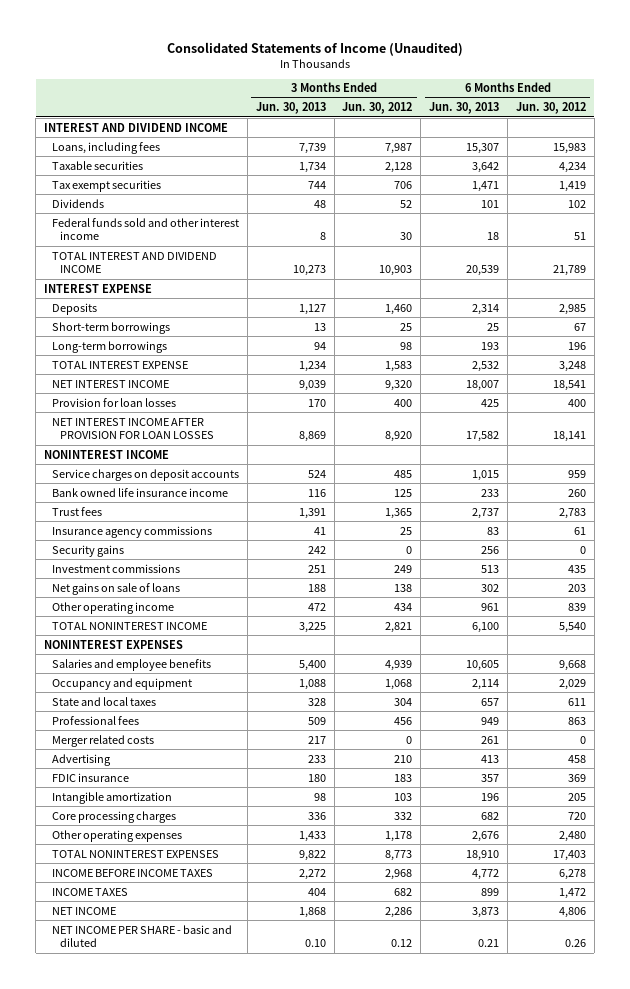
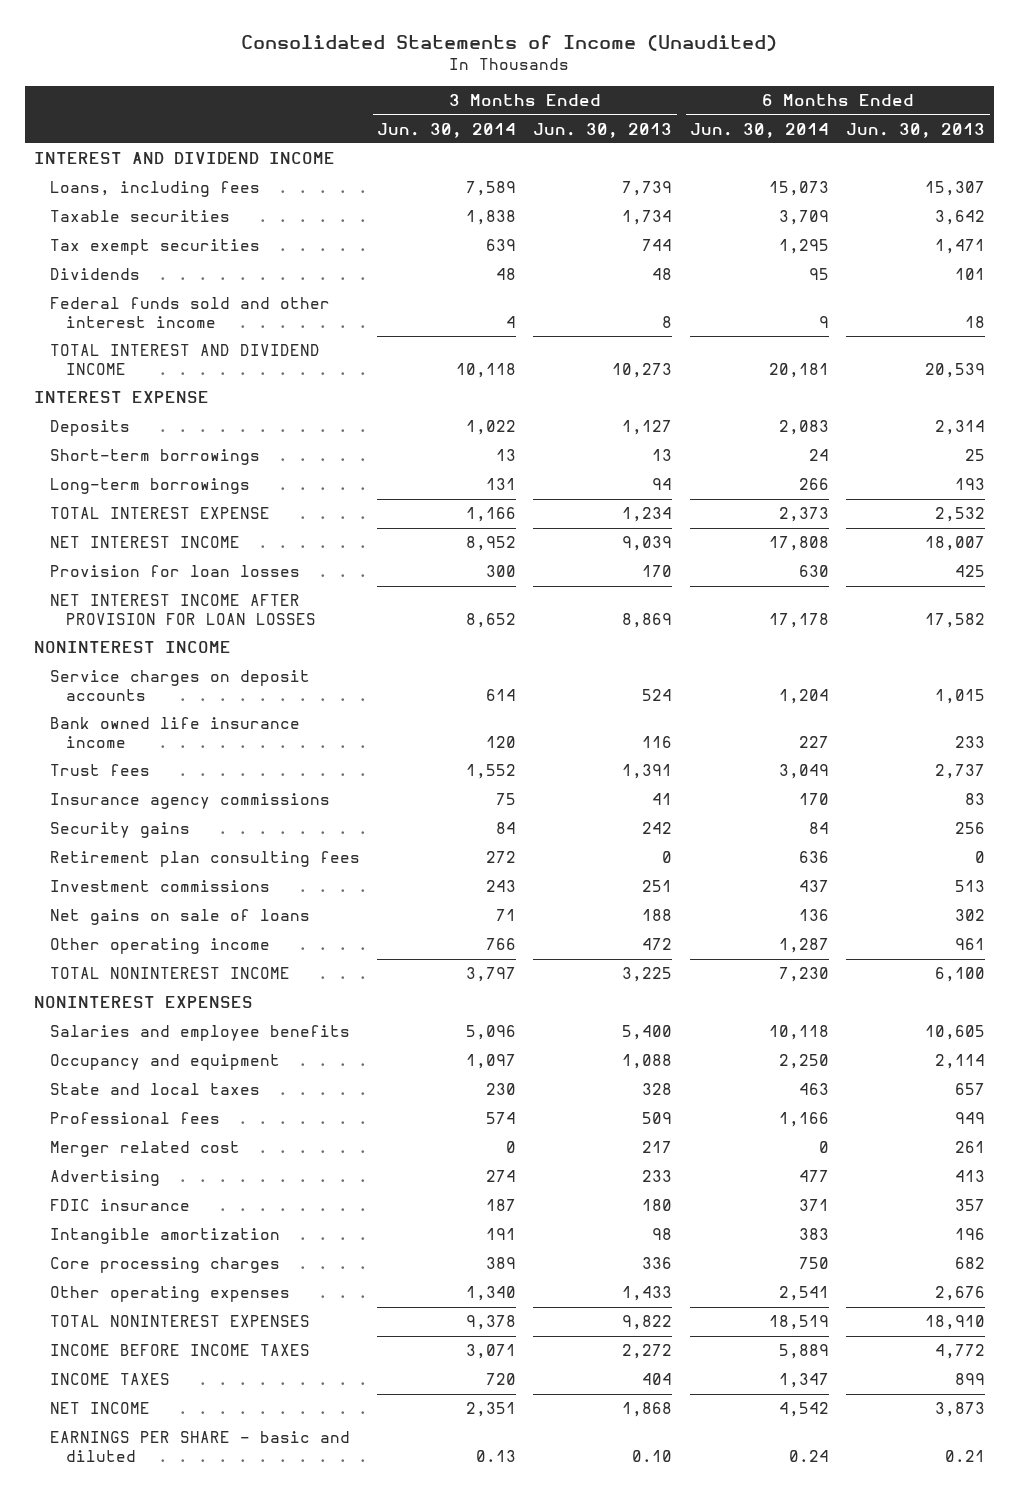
[342,102,413,115] Jun. 30, 2012 -> none
[516,102,587,115] Jun. 30, 2012 -> none
none -> [377,122,517,138] Jun. 30, 2014
none -> [689,122,829,138] Jun. 30, 2014
none -> [49,851,360,868] Retirement plan consulting fees
[51,734,154,747] Merger related costs -> [49,1141,240,1158] Merger related cost
[51,924,232,948] NET INCOME PER SHARE - basic and diluted -> [49,1431,350,1463] EARNINGS PER SHARE - basic and diluted

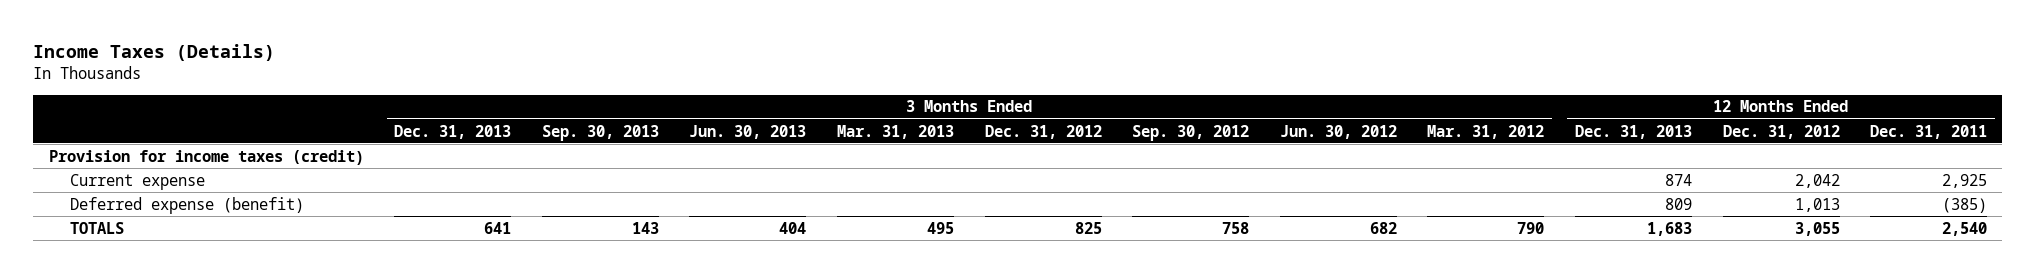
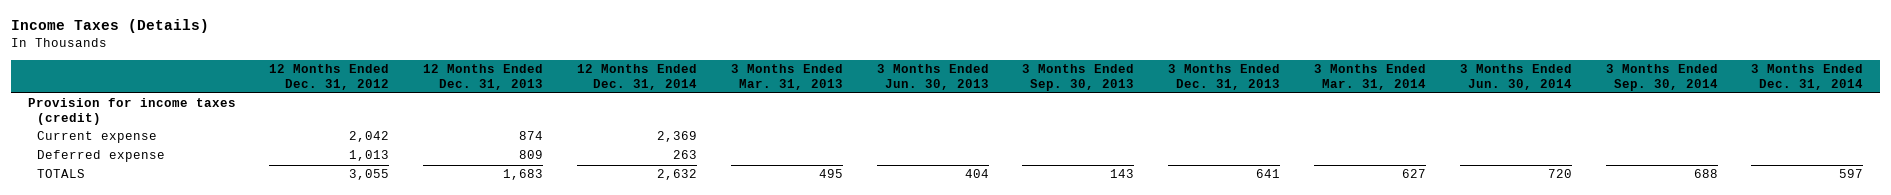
[984,124,1102,139] Dec. 31, 2012 -> none
[1132,124,1250,141] Sep. 30, 2012 -> none
[1279,124,1397,139] Jun. 30, 2012 -> none
[1427,124,1545,139] Mar. 31, 2012 -> none
[1870,124,1988,139] Dec. 31, 2011 -> none
none -> [577,63,698,90] 12 Months Ended Dec. 31, 2014
none -> [1313,63,1426,90] 3 Months Ended Mar. 31, 2014
none -> [1459,63,1572,90] 3 Months Ended Jun. 30, 2014
none -> [1605,63,1718,91] 3 Months Ended Sep. 30, 2014
none -> [1751,63,1864,90] 3 Months Ended Dec. 31, 2014
[70,196,305,214] Deferred expense (benefit) -> [36,150,165,163] Deferred expense

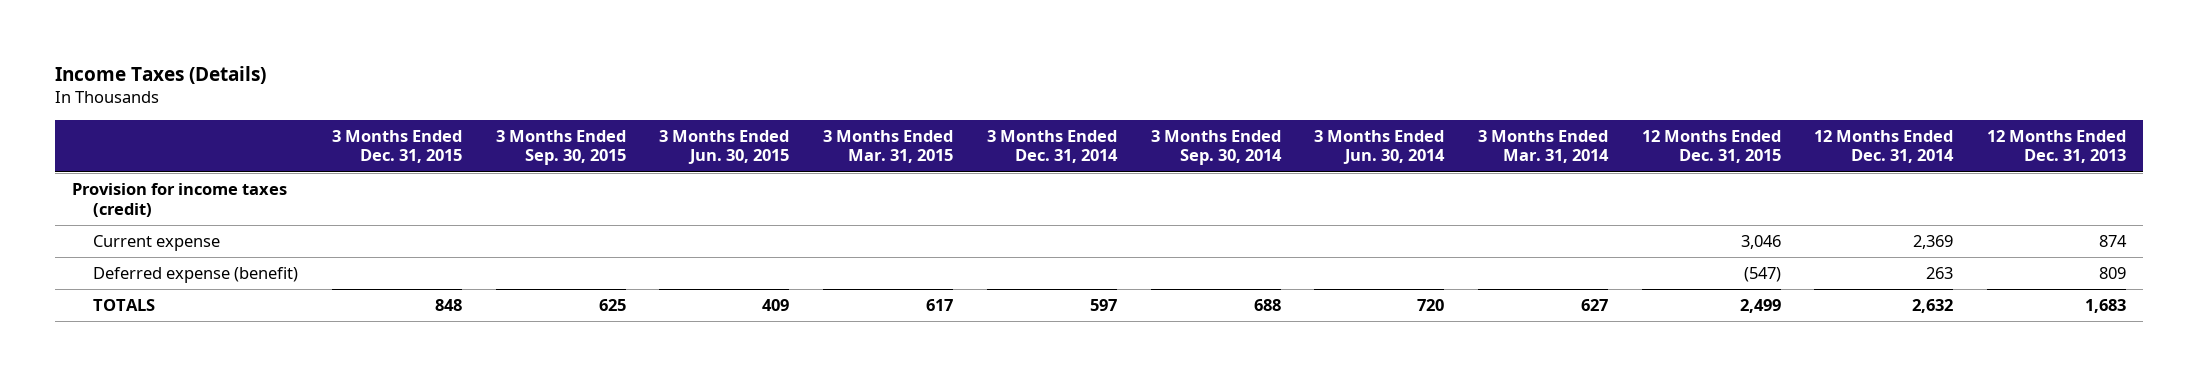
[269,63,390,90] 12 Months Ended Dec. 31, 2012 -> none
[730,63,843,90] 3 Months Ended Mar. 31, 2013 -> none
[876,63,989,90] 3 Months Ended Jun. 30, 2013 -> none
[1022,63,1135,91] 3 Months Ended Sep. 30, 2013 -> none
[1168,63,1281,90] 3 Months Ended Dec. 31, 2013 -> none
none -> [331,129,462,164] 3 Months Ended Dec. 31, 2015
none -> [495,129,626,166] 3 Months Ended Sep. 30, 2015
none -> [659,129,790,165] 3 Months Ended Jun. 30, 2015
none -> [823,129,954,164] 3 Months Ended Mar. 31, 2015
none -> [1641,129,1781,164] 12 Months Ended Dec. 31, 2015
[36,150,165,163] Deferred expense -> [93,267,299,284] Deferred expense (benefit)

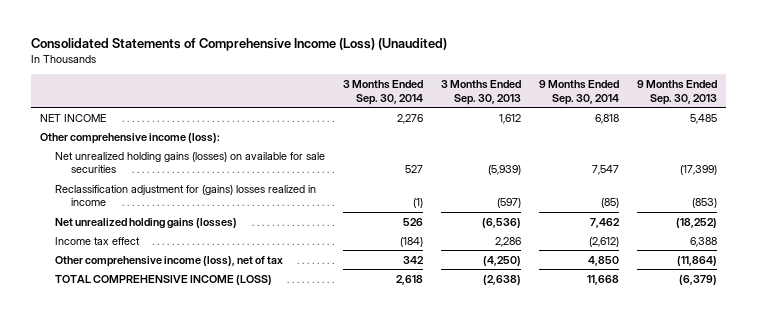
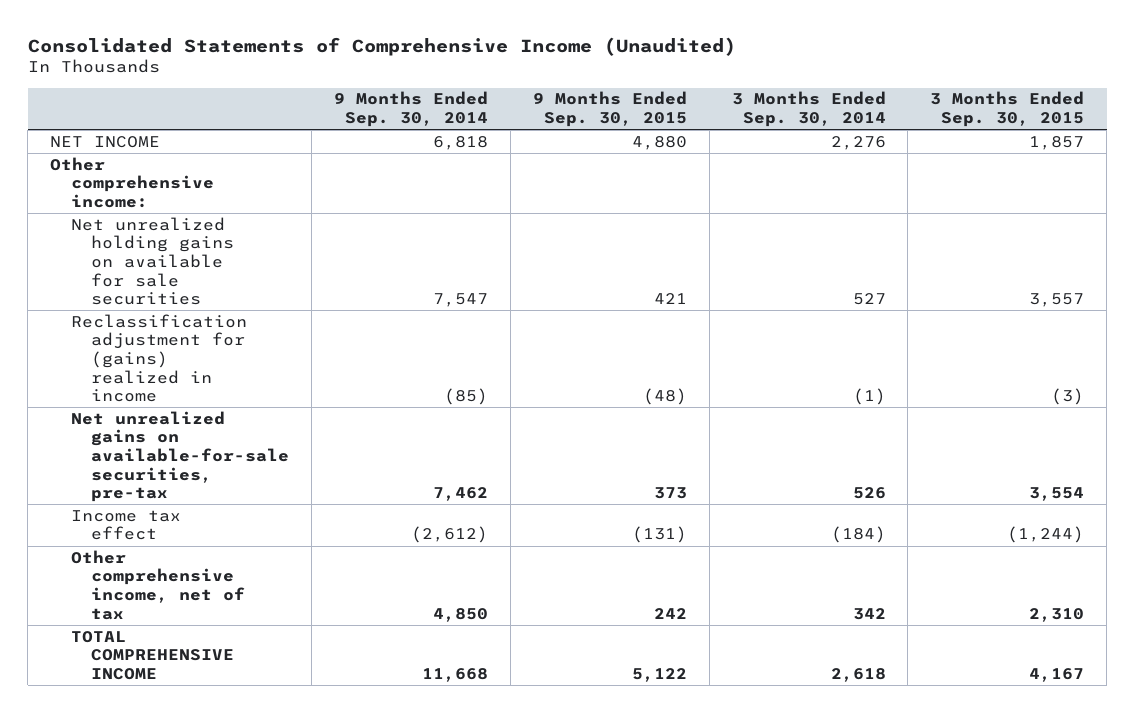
[30,38,447,52] Consolidated Statements of Comprehensive Income (Loss) (Unaudited) -> [27,36,736,56] Consolidated Statements of Comprehensive Income (Unaudited)
[441,79,522,105] 3 Months Ended Sep. 30, 2013 -> none
[636,79,717,105] 9 Months Ended Sep. 30, 2013 -> none
none -> [532,91,687,127] 9 Months Ended Sep. 30, 2015
none -> [930,91,1085,127] 3 Months Ended Sep. 30, 2015
[39,132,220,144] Other comprehensive income (loss): -> [50,156,214,208] Other comprehensive income:
[55,151,326,174] Net unrealized holding gains (losses) on available for sale securities -> [70,216,235,306] Net unrealized holding gains on available for sale securities
[55,184,317,207] Reclassification adjustment for (gains) losses realized in income -> [70,313,247,403] Reclassification adjustment for (gains) realized in income
[55,217,238,229] Net unrealized holding gains (losses) -> [70,410,290,503] Net unrealized gains on available-for-sale securities, pre-tax
[55,255,284,267] Other comprehensive income (loss), net of tax -> [70,549,246,620] Other comprehensive income, net of tax
[55,274,273,285] TOTAL COMPREHENSIVE INCOME (LOSS) -> [70,630,235,680] TOTAL COMPREHENSIVE INCOME

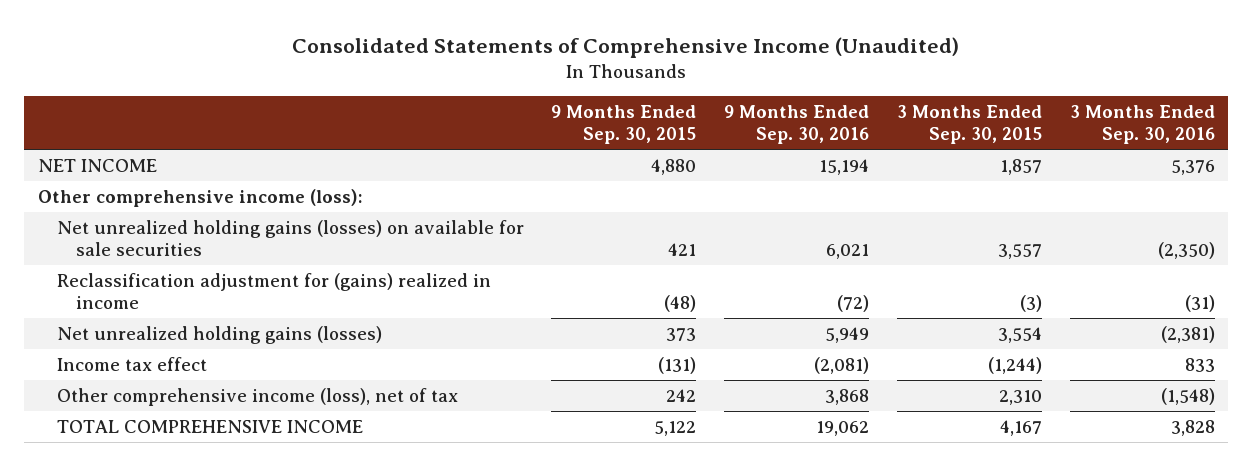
[334,91,489,127] 9 Months Ended Sep. 30, 2014 -> none
[731,91,886,127] 3 Months Ended Sep. 30, 2014 -> none
none -> [724,105,870,145] 9 Months Ended Sep. 30, 2016
none -> [1069,105,1215,145] 3 Months Ended Sep. 30, 2016
[50,156,214,208] Other comprehensive income: -> [37,188,363,207] Other comprehensive income (loss):
[70,216,235,306] Net unrealized holding gains on available for sale securities -> [56,219,524,256] Net unrealized holding gains (losses) on available for sale securities
[70,410,290,503] Net unrealized gains on available-for-sale securities, pre-tax -> [56,325,382,344] Net unrealized holding gains (losses)
[70,549,246,620] Other comprehensive income, net of tax -> [56,387,458,406] Other comprehensive income (loss), net of tax

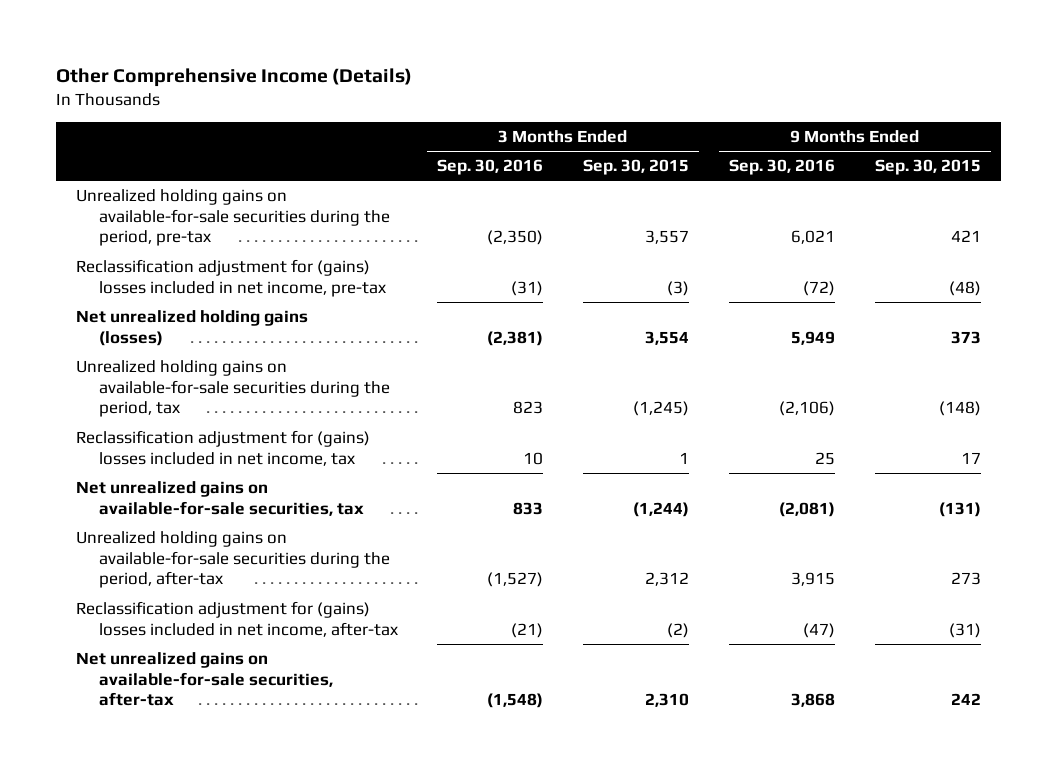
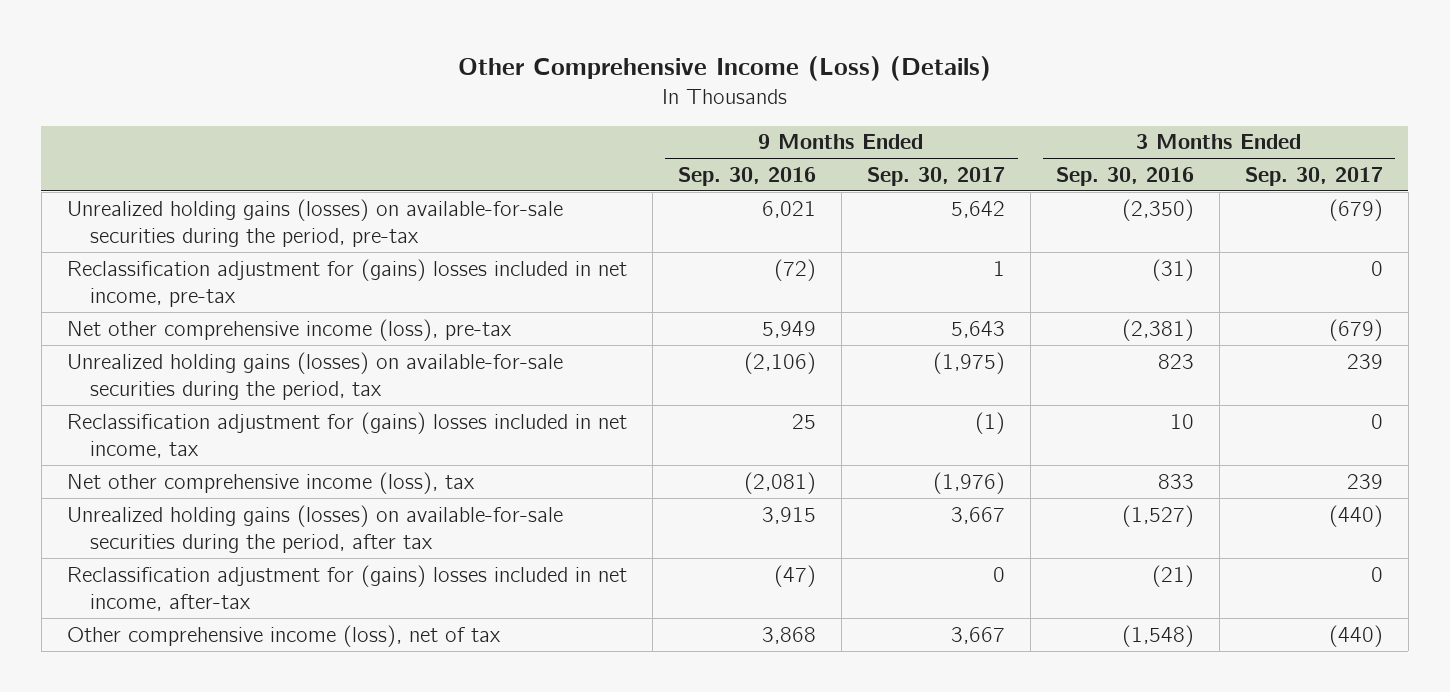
[56,68,413,88] Other Comprehensive Income (Details) -> [457,55,991,81] Other Comprehensive Income (Loss) (Details)
[583,159,690,176] Sep. 30, 2015 -> none
[875,159,982,176] Sep. 30, 2015 -> none
none -> [866,166,1005,186] Sep. 30, 2017
none -> [1244,166,1383,186] Sep. 30, 2017
[76,189,390,247] Unrealized holding gains on available-for-sale securities during the period, pre-tax -> [66,198,563,247] Unrealized holding gains (losses) on available-for-sale securities during the period, pre-tax
[76,310,309,346] Net unrealized holding gains (losses) -> [66,318,512,341] Net other comprehensive income (loss), pre-tax
[76,360,390,418] Unrealized holding gains on available-for-sale securities during the period, tax -> [66,351,563,400] Unrealized holding gains (losses) on available-for-sale securities during the period, tax
[76,481,364,516] Net unrealized gains on available-for-sale securities, tax -> [66,471,475,494] Net other comprehensive income (loss), tax
[76,531,390,589] Unrealized holding gains on available-for-sale securities during the period, after-tax -> [66,504,563,553] Unrealized holding gains (losses) on available-for-sale securities during the period, after tax
[76,652,333,707] Net unrealized gains on available-for-sale securities, after-tax -> [66,624,501,647] Other comprehensive income (loss), net of tax

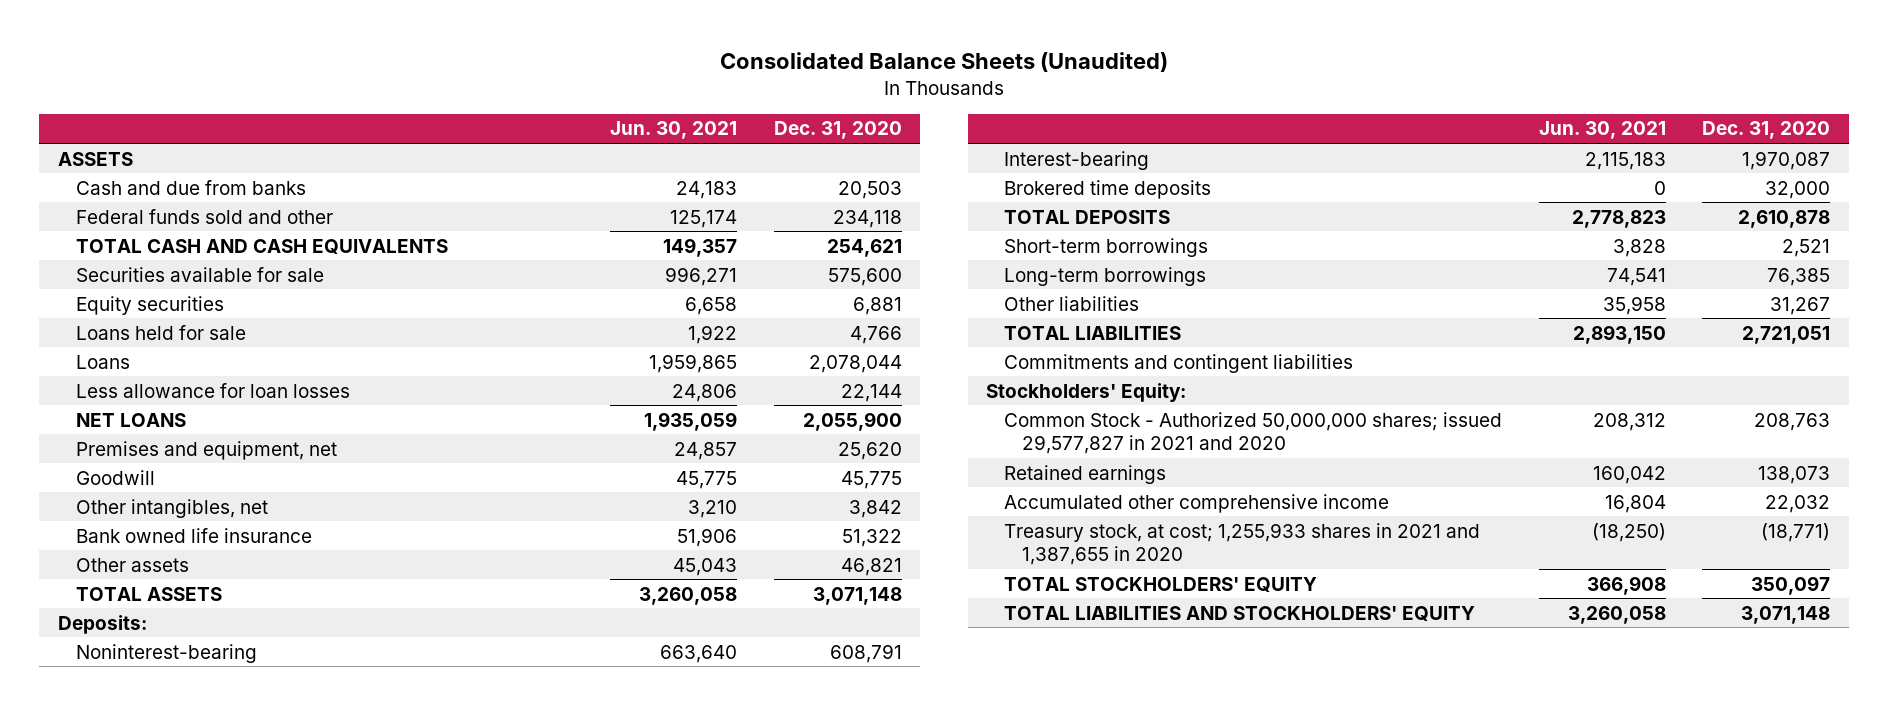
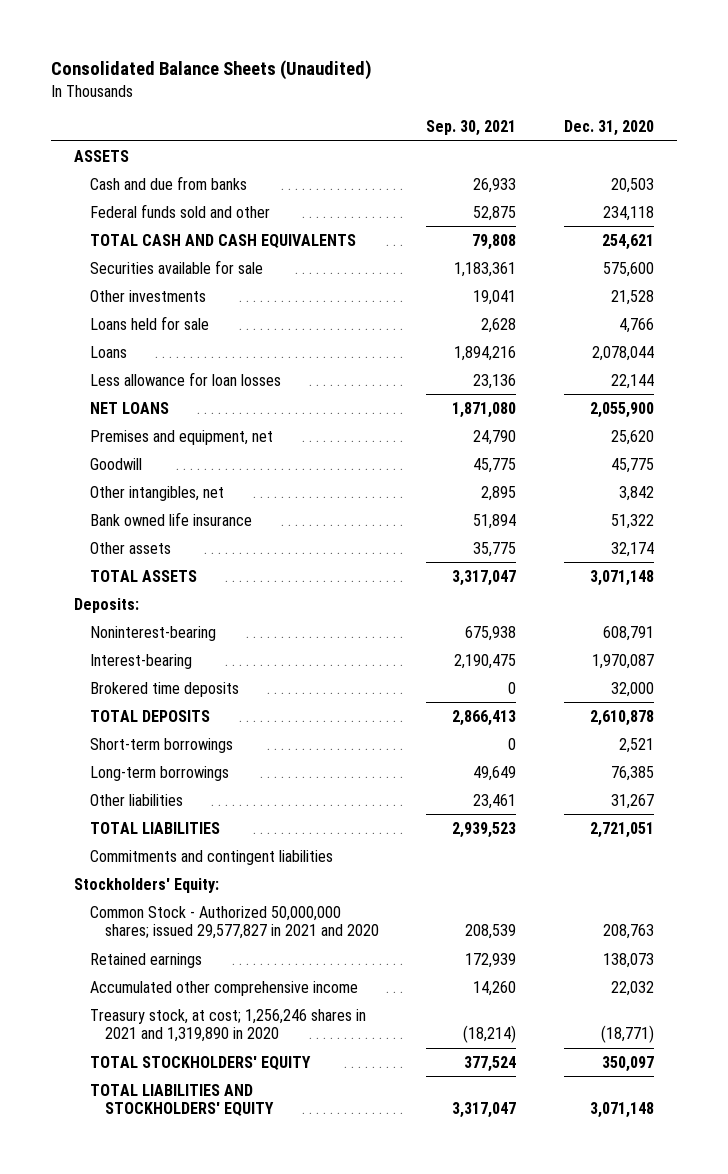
[610,121,738,140] Jun. 30, 2021 -> none
none -> [426,120,517,137] Sep. 30, 2021
[75,295,224,315] Equity securities -> none
none -> [89,289,206,302] Other investments
[840,557,902,576] 46,821 -> [610,541,654,557] 32,174
[1003,522,1480,566] Treasury stock, at cost; 1,255,933 shares in 2021 and 1,387,655 in 2020 -> [89,1008,366,1043] Treasury stock, at cost; 1,256,246 shares in 2021 and 1,319,890 in 2020

